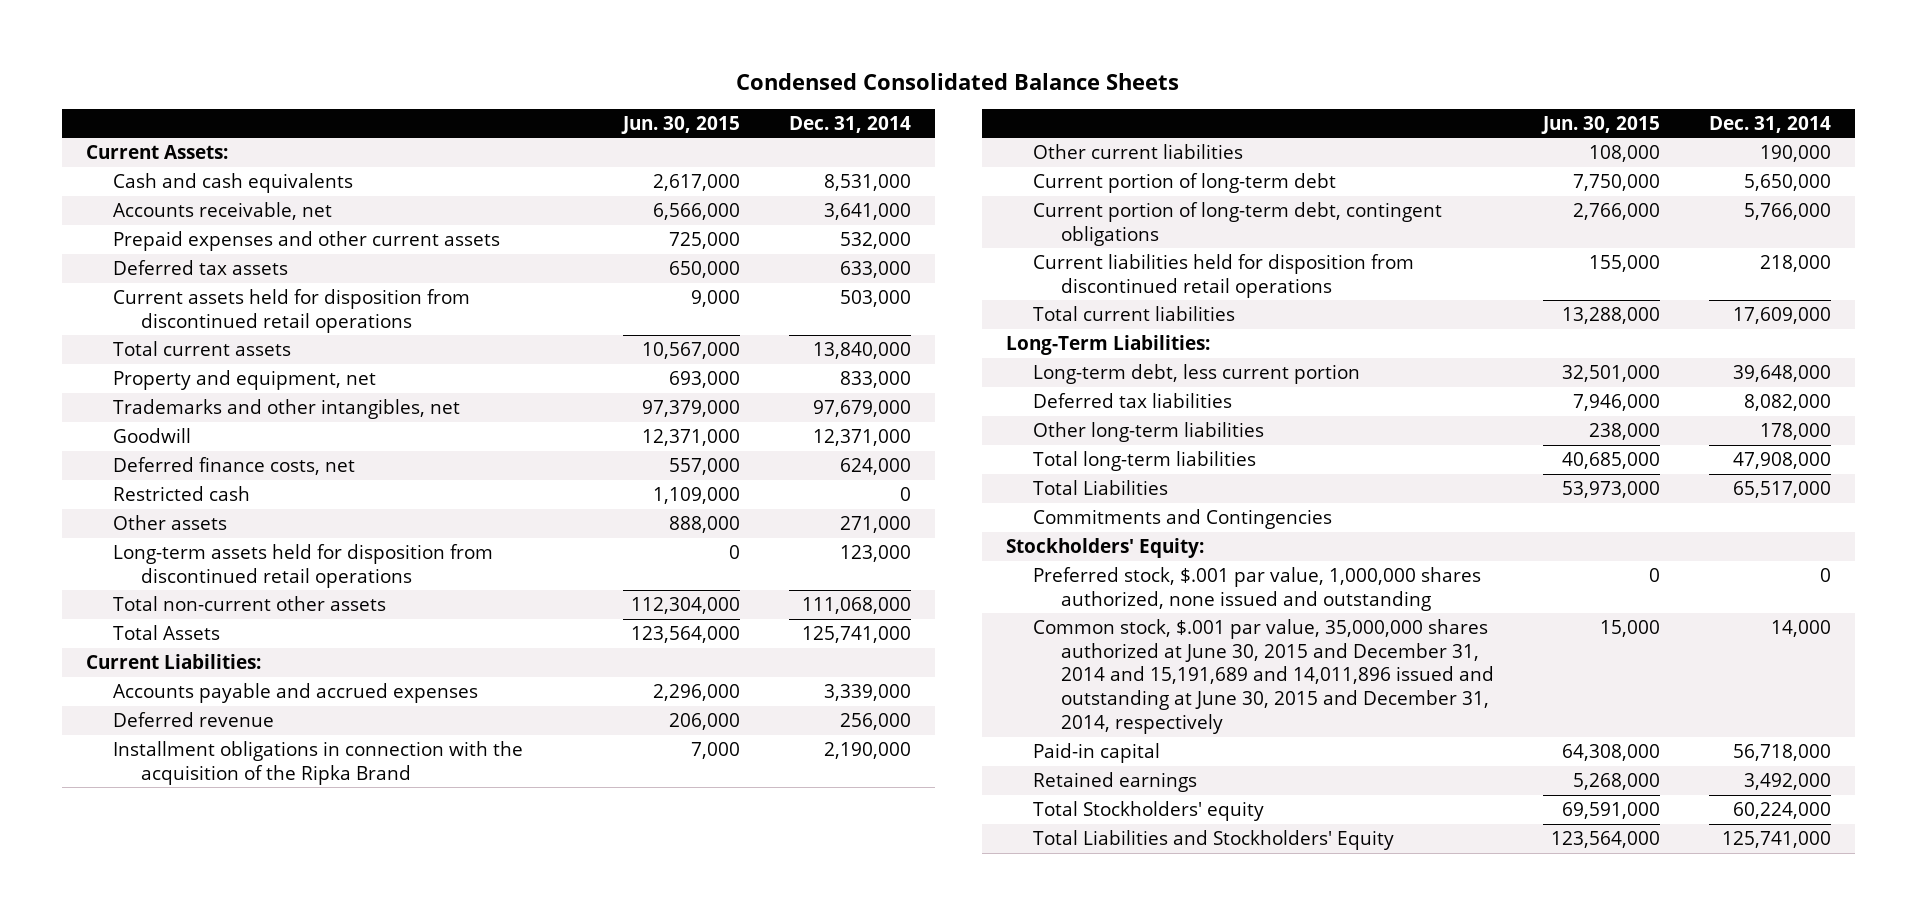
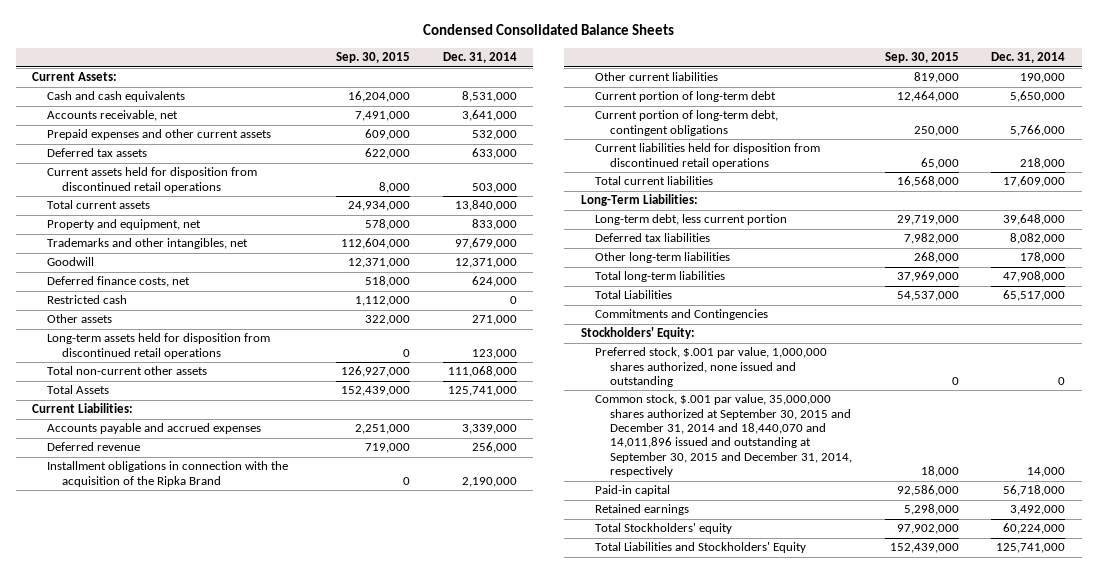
[620,115,740,134] Jun. 30, 2015 -> none
none -> [336,52,411,64] Sep. 30, 2015
[1033,618,1494,734] Common stock, $.001 par value, 35,000,000 shares authorized at June 30, 2015 and December 31, 2014 and 15,191,689 and 14,011,896 issued and outstanding at June 30, 2015 and December 31, 2014, respectively -> [595,394,853,478] Common stock, $.001 par value, 35,000,000 shares authorized at September 30, 2015 and December 31, 2014 and 18,440,070 and 14,011,896 issued and outstanding at September 30, 2015 and December 31, 2014, respectively

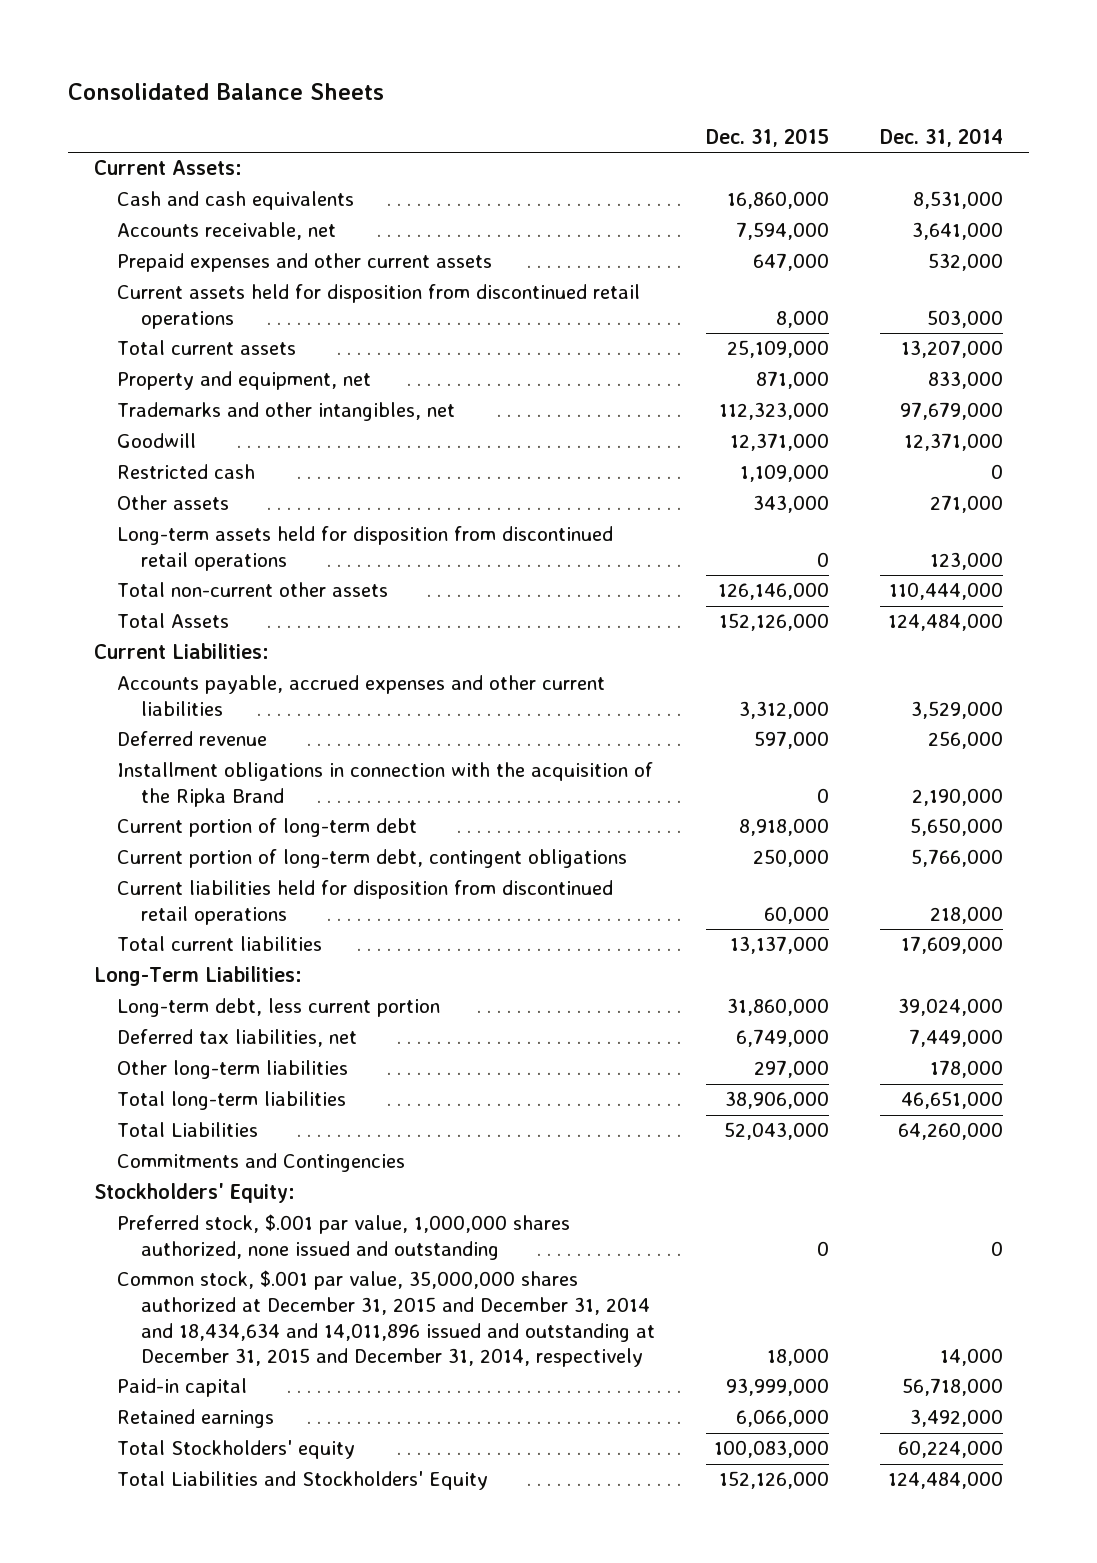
[422,24,674,36] Condensed Consolidated Balance Sheets -> [67,83,384,101] Consolidated Balance Sheets
[336,52,411,64] Sep. 30, 2015 -> none
none -> [706,127,830,147] Dec. 31, 2015
[47,148,148,158] Deferred tax assets -> none
[455,200,518,212] 13,840,000 -> [901,340,1004,359] 13,207,000
[47,276,191,288] Deferred finance costs, net -> none
[448,366,518,378] 111,068,000 -> [889,582,1004,601] 110,444,000
[448,386,518,397] 125,741,000 -> [888,613,1004,632] 124,484,000
[47,423,262,435] Accounts payable and accrued expenses -> [117,675,606,717] Accounts payable, accrued expenses and other current liabilities
[462,424,518,435] 3,339,000 -> [911,701,1004,720] 3,529,000
[595,72,719,82] Other current liabilities -> none
[1003,214,1066,226] 39,648,000 -> [898,998,1004,1017] 39,024,000
[595,233,711,243] Deferred tax liabilities -> [117,1029,358,1048] Deferred tax liabilities, net
[1010,233,1066,245] 8,082,000 -> [909,1029,1004,1048] 7,449,000
[1003,271,1066,283] 47,908,000 -> [901,1091,1004,1110] 46,651,000
[1003,290,1066,302] 65,517,000 -> [898,1122,1004,1141] 64,260,000
[595,394,853,478] Common stock, $.001 par value, 35,000,000 shares authorized at September 30, 2015 and December 31, 2014 and 18,440,070 and 14,011,896 issued and outstanding at September 30, 2015 and December 31, 2014, respectively -> [117,1270,655,1368] Common stock, $.001 par value, 35,000,000 shares authorized at December 31, 2015 and December 31, 2014 and 18,434,634 and 14,011,896 issued and outstanding at December 31, 2015 and December 31, 2014, respectively
[996,543,1066,554] 125,741,000 -> [888,1471,1004,1490] 124,484,000

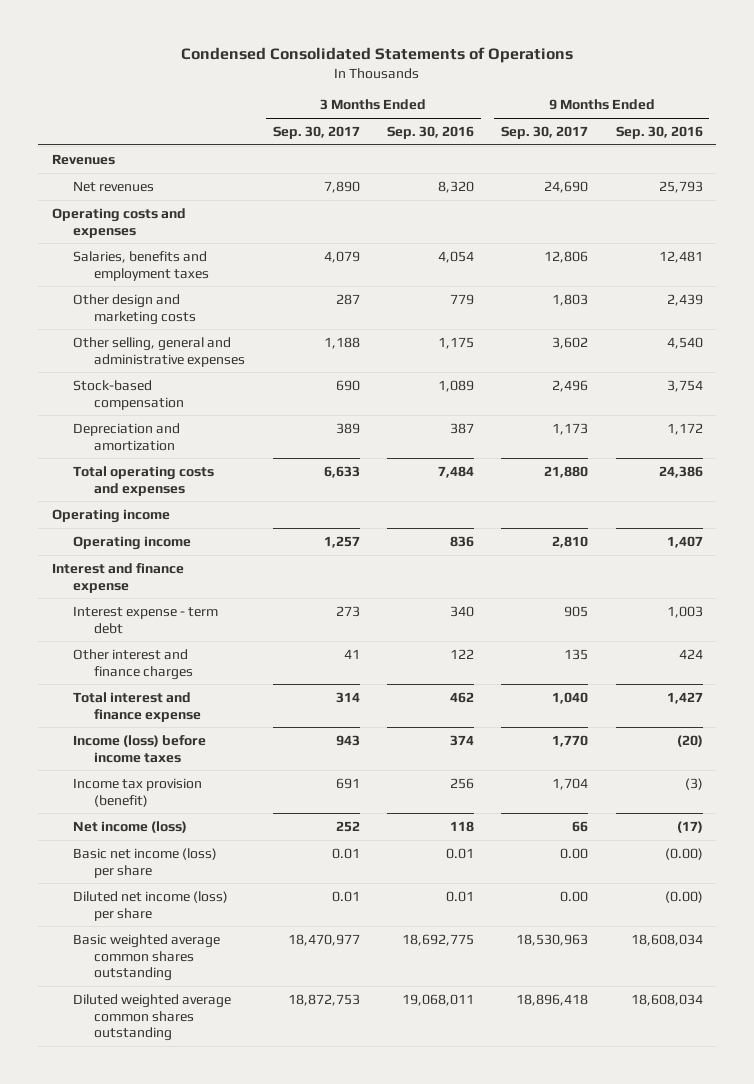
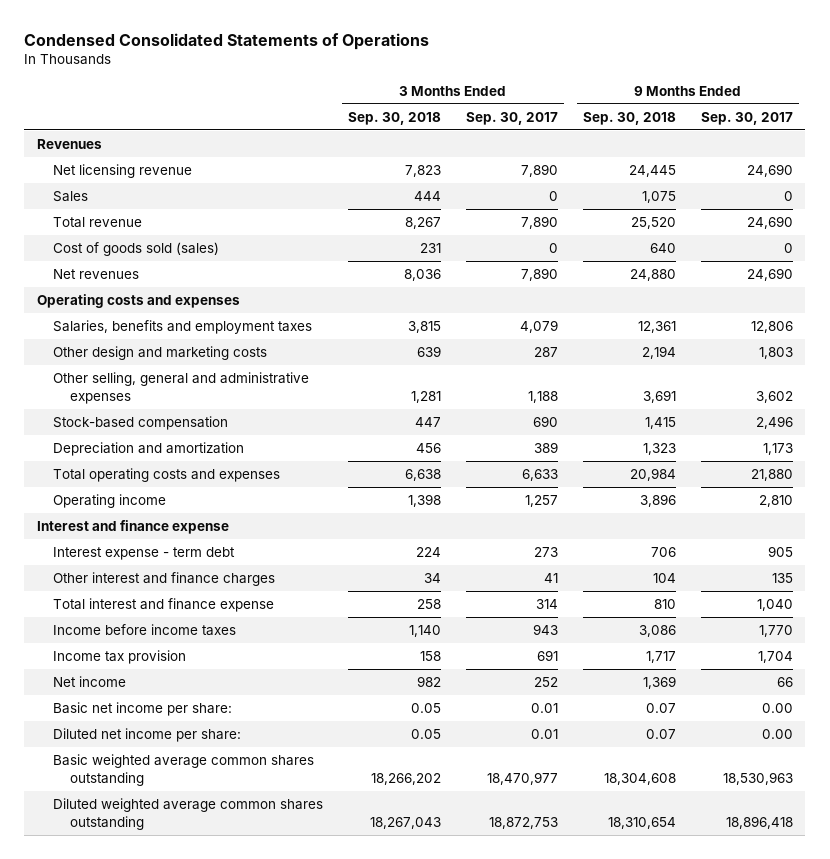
[386,125,474,139] Sep. 30, 2016 -> none
[615,125,703,139] Sep. 30, 2016 -> none
none -> [348,111,442,125] Sep. 30, 2018
none -> [583,111,677,125] Sep. 30, 2018
none -> [53,163,193,178] Net licensing revenue
none -> [53,190,89,202] Sales
none -> [53,216,143,228] Total revenue
none -> [53,241,220,256] Cost of goods sold (sales)
[51,508,170,523] Operating income -> none
[72,734,206,763] Income (loss) before income taxes -> [53,623,237,636] Income before income taxes
[72,777,202,807] Income tax provision (benefit) -> [53,649,187,664] Income tax provision
[72,820,187,833] Net income (loss) -> [53,675,127,687] Net income
[72,847,217,878] Basic net income (loss) per share -> [53,701,233,716] Basic net income per share:
[72,890,228,921] Diluted net income (loss) per share -> [53,727,242,742] Diluted net income per share:

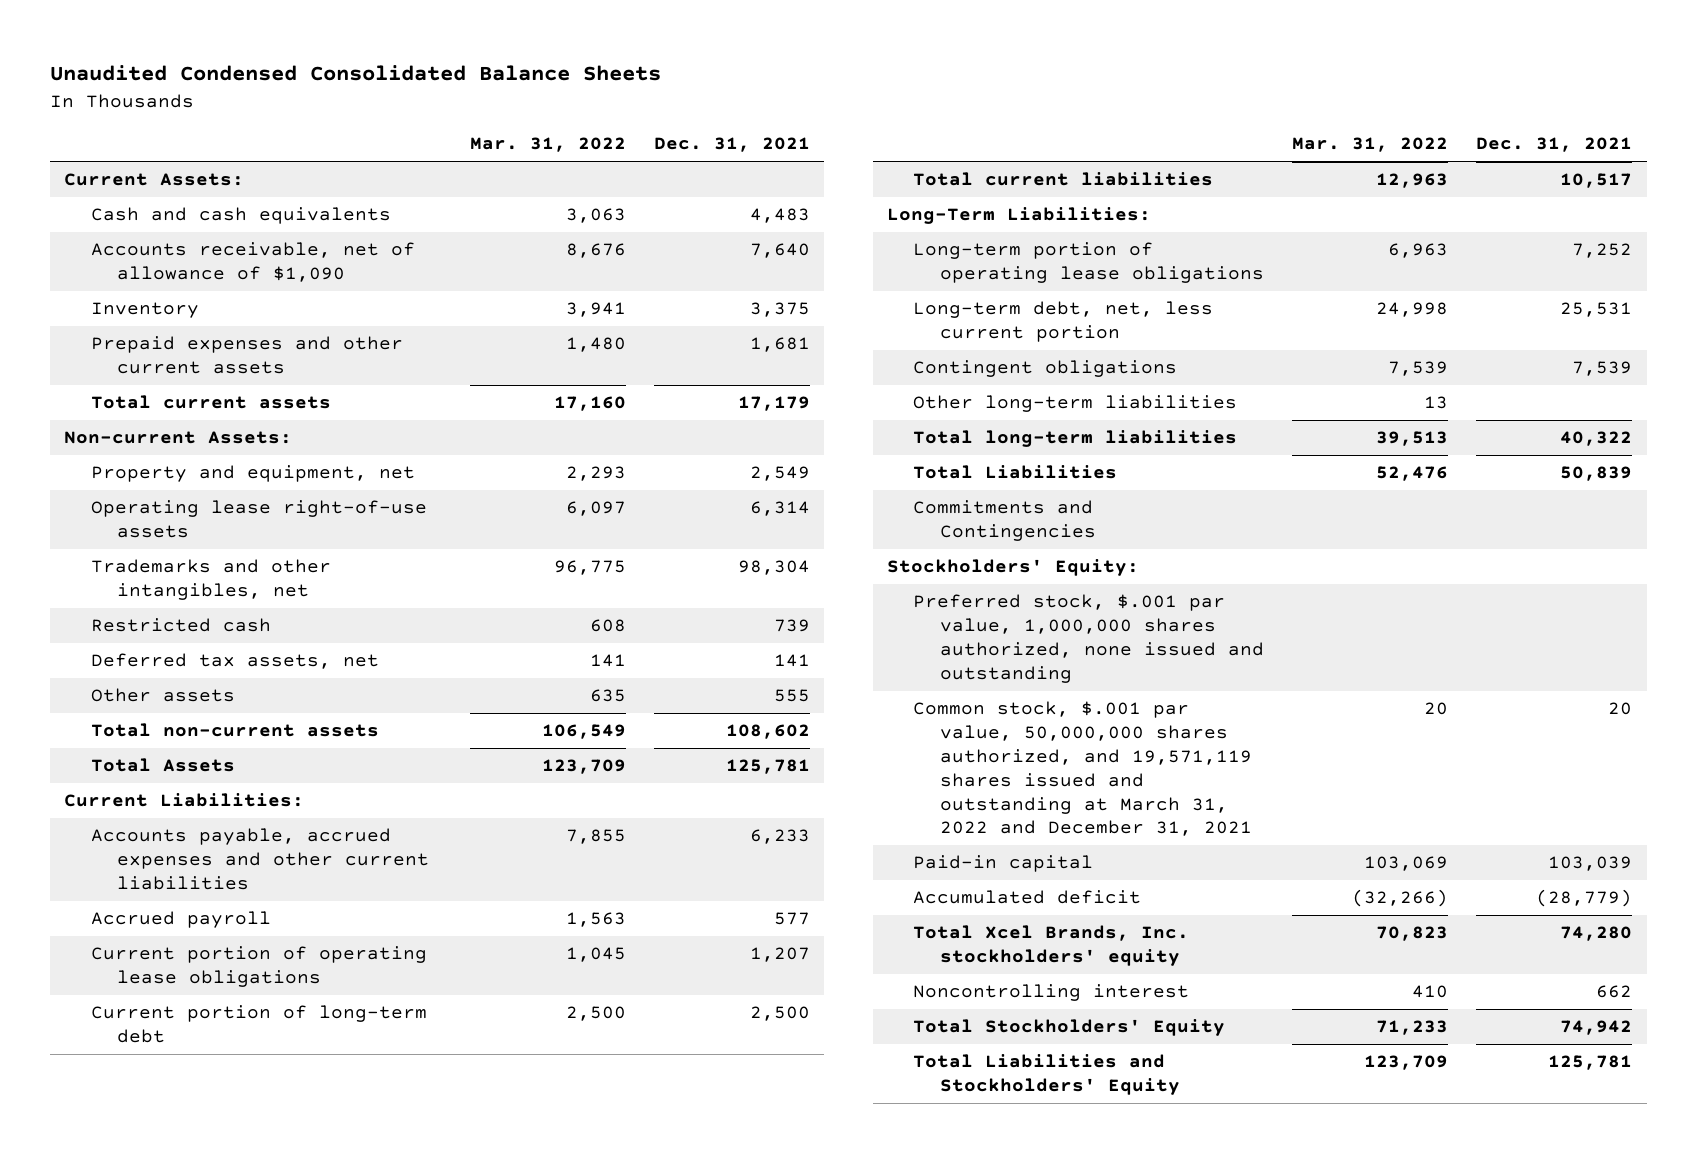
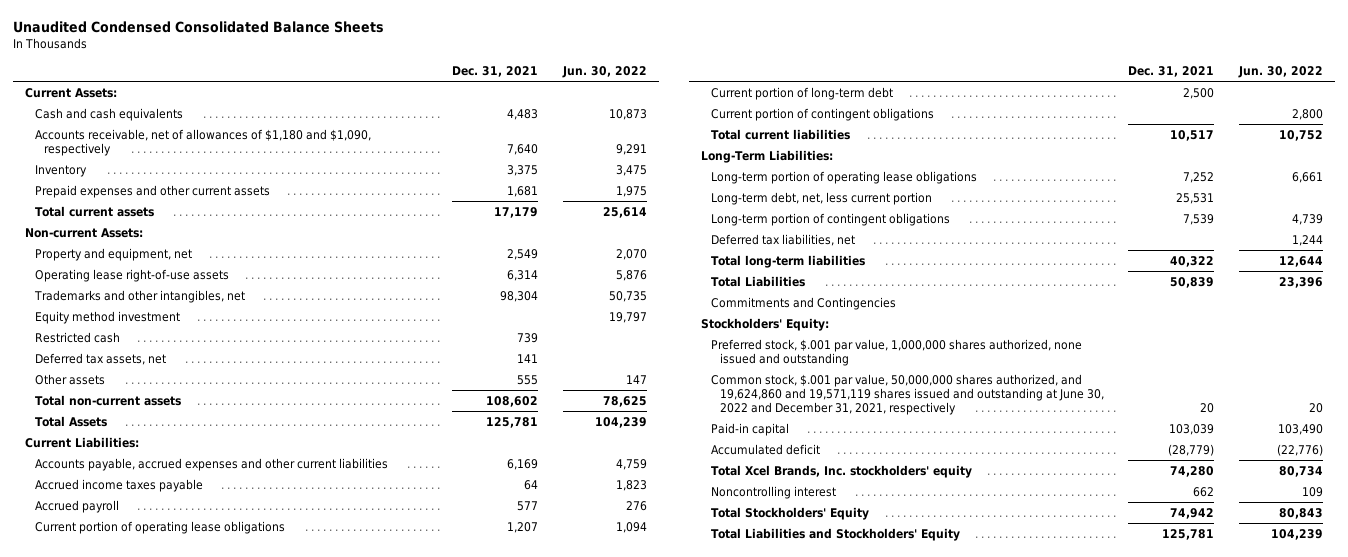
[469,137,626,153] Mar. 31, 2022 -> none
none -> [561,66,647,79] Jun. 30, 2022
[90,242,415,283] Accounts receivable, net of allowance of $1,090 -> [34,128,371,156] Accounts receivable, net of allowances of $1,180 and $1,090, respectively
none -> [34,310,180,324] Equity method investment
[750,829,811,845] 6,233 -> [507,458,539,470] 6,169
none -> [34,478,203,492] Accrued income taxes payable
none -> [710,107,934,121] Current portion of contingent obligations
[913,395,1238,413] Other long-term liabilities -> none
[913,360,1178,378] Contingent obligations -> [710,212,950,226] Long-term portion of contingent obligations
none -> [710,233,855,246] Deferred tax liabilities, net
[913,701,1252,837] Common stock, $.001 par value, 50,000,000 shares authorized, and 19,571,119 shares issued and outstanding at March 31, 2022 and December 31, 2021 -> [710,373,1104,415] Common stock, $.001 par value, 50,000,000 shares authorized, and 19,624,860 and 19,571,119 shares issued and outstanding at June 30, 2022 and December 31, 2021, respectively

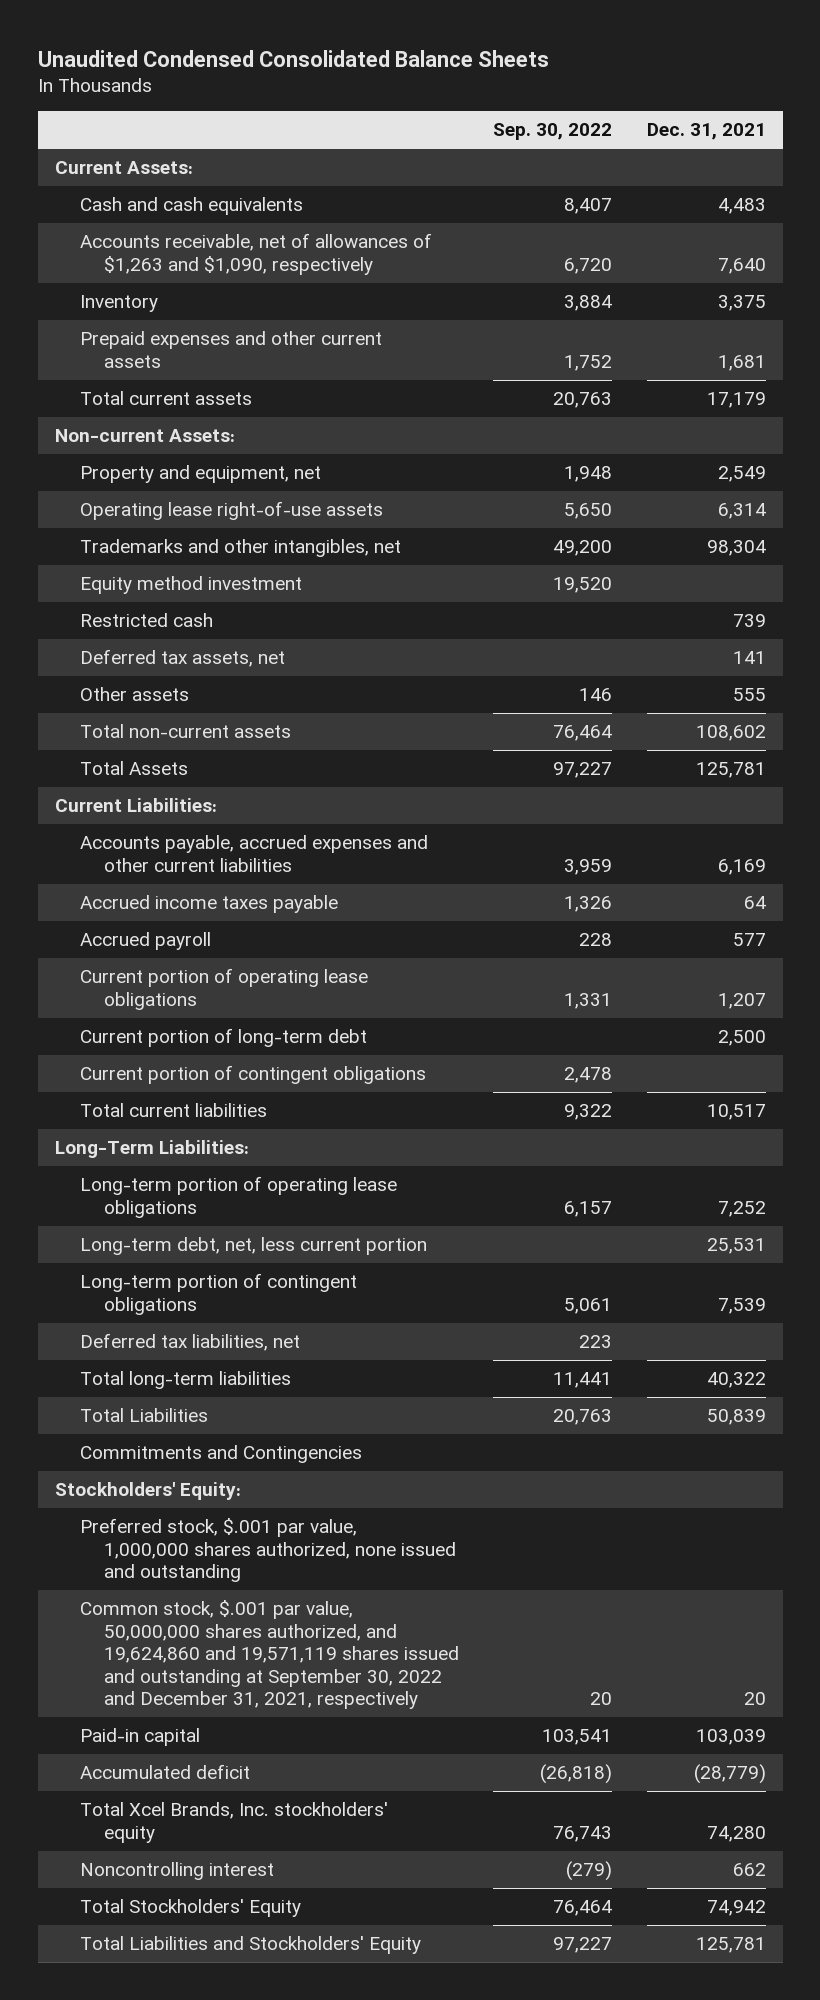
[561,66,647,79] Jun. 30, 2022 -> none
none -> [493,123,613,141] Sep. 30, 2022
[34,128,371,156] Accounts receivable, net of allowances of $1,180 and $1,090, respectively -> [79,233,432,275] Accounts receivable, net of allowances of $1,263 and $1,090, respectively
[710,373,1104,415] Common stock, $.001 par value, 50,000,000 shares authorized, and 19,624,860 and 19,571,119 shares issued and outstanding at June 30, 2022 and December 31, 2021, respectively -> [79,1600,460,1709] Common stock, $.001 par value, 50,000,000 shares authorized, and 19,624,860 and 19,571,119 shares issued and outstanding at September 30, 2022 and December 31, 2021, respectively

